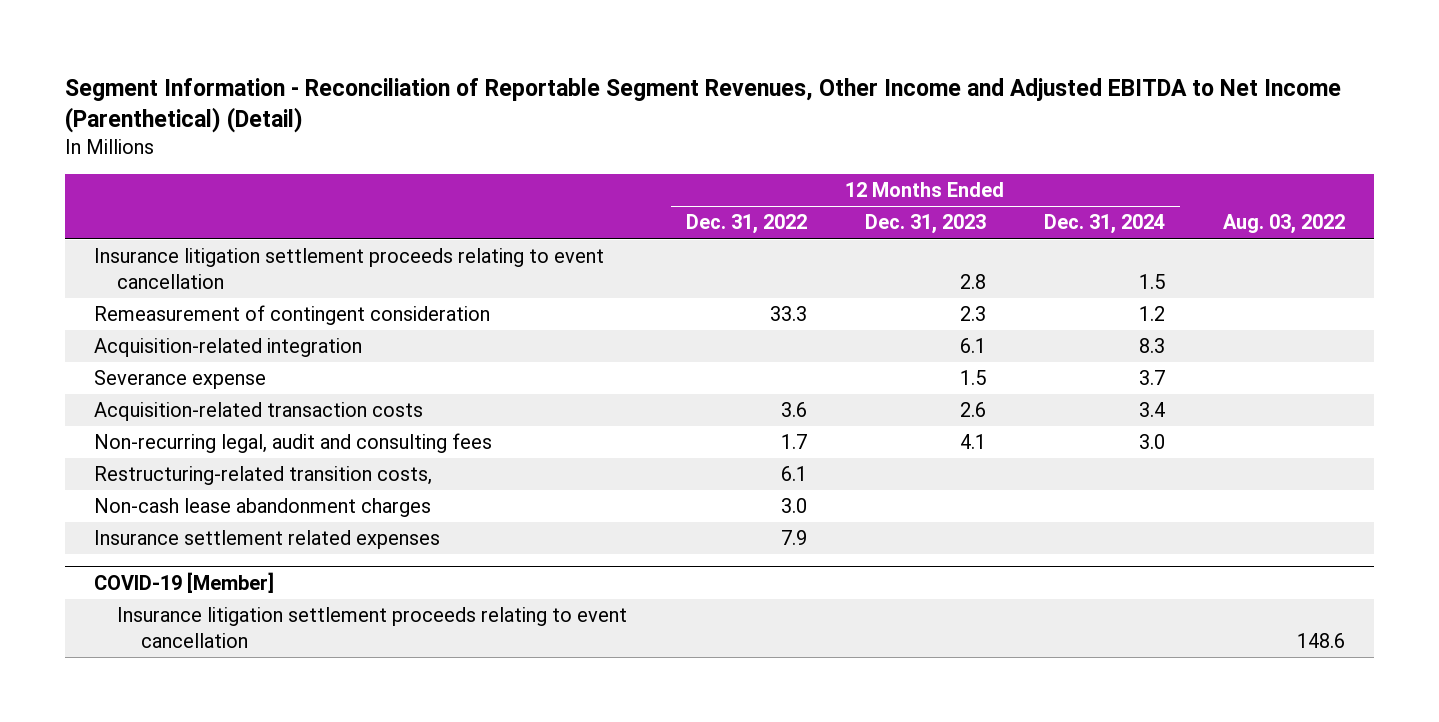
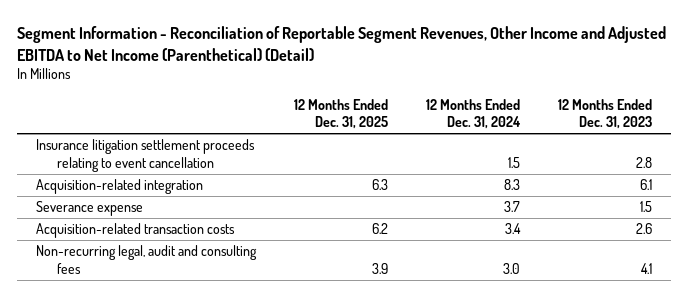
[685,214,807,235] Dec. 31, 2022 -> none
[1223,214,1346,235] Aug. 03, 2022 -> none
none -> [294,98,389,130] 12 Months Ended Dec. 31, 2025
[93,305,490,326] Remeasurement of contingent consideration -> none
[93,466,432,486] Restructuring-related transition costs, -> none
[93,498,431,518] Non-cash lease abandonment charges -> none
[93,530,440,550] Insurance settlement related expenses -> none
[93,572,274,594] COVID-19 [Member] -> none
[117,607,628,649] Insurance litigation settlement proceeds relating to event cancellation -> none

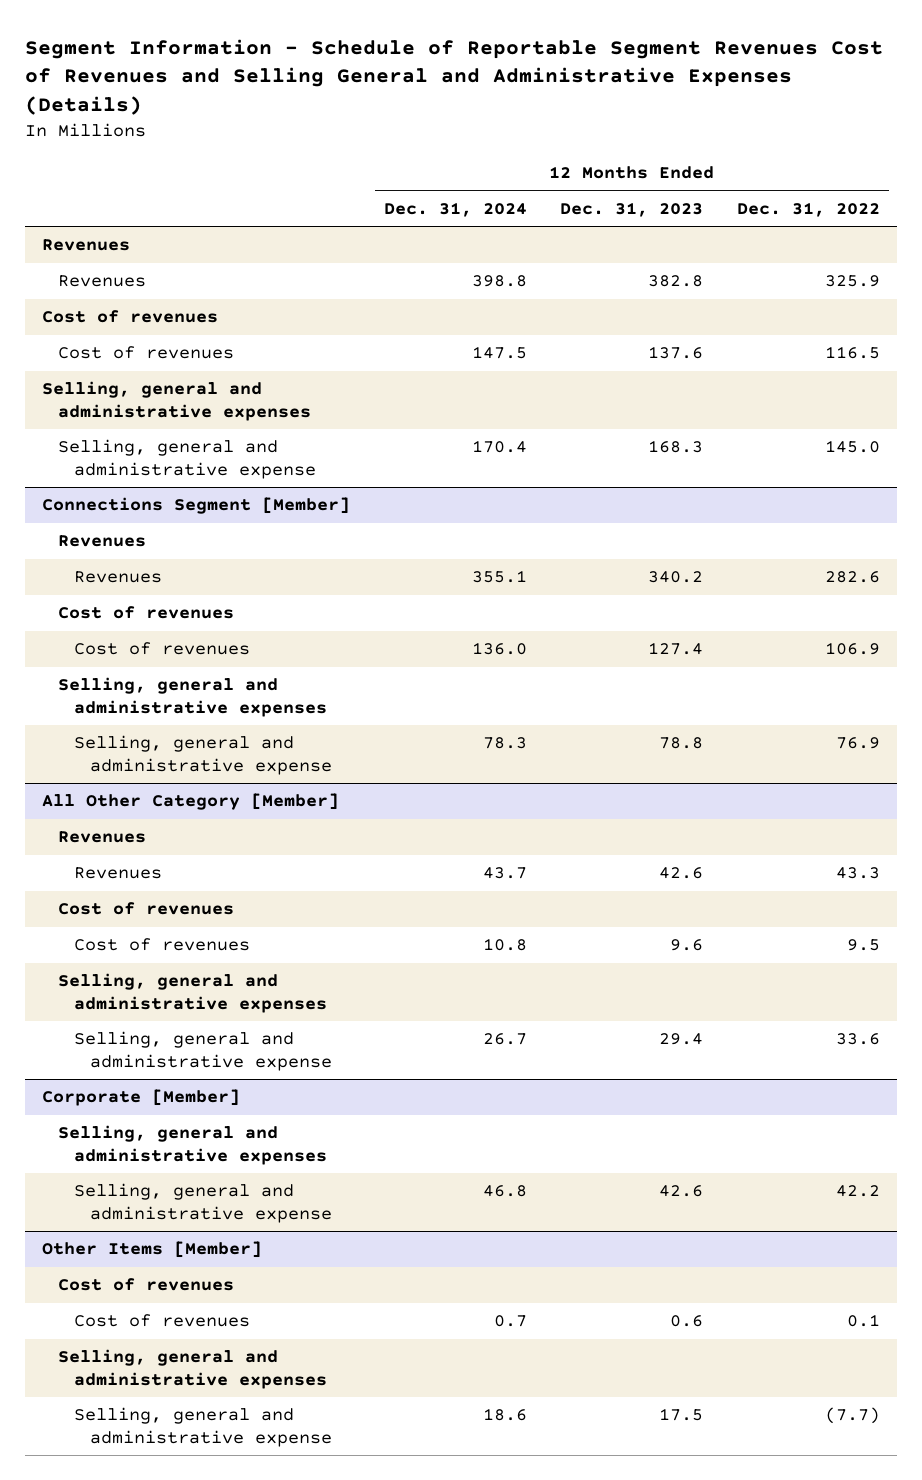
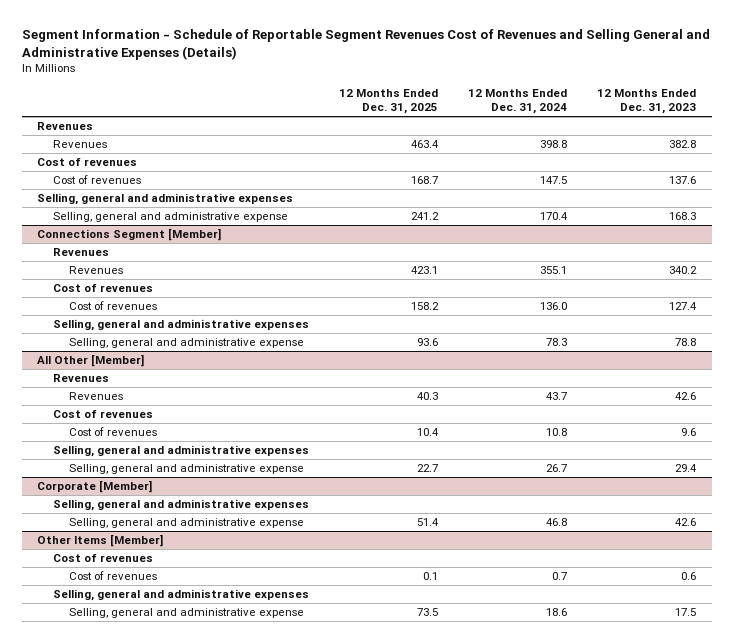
[737,201,881,217] Dec. 31, 2022 -> none
none -> [339,88,439,115] 12 Months Ended Dec. 31, 2025
[41,793,339,811] All Other Category [Member] -> [36,353,144,367] All Other [Member]

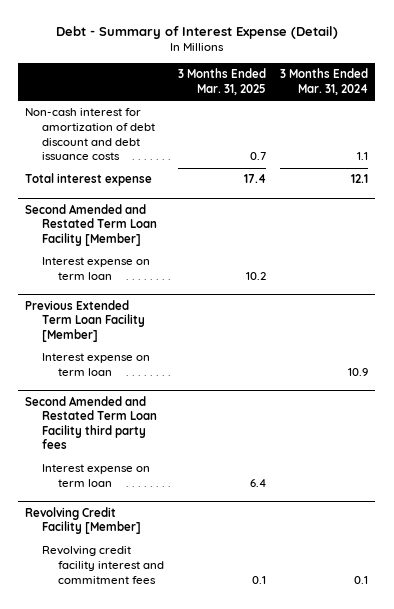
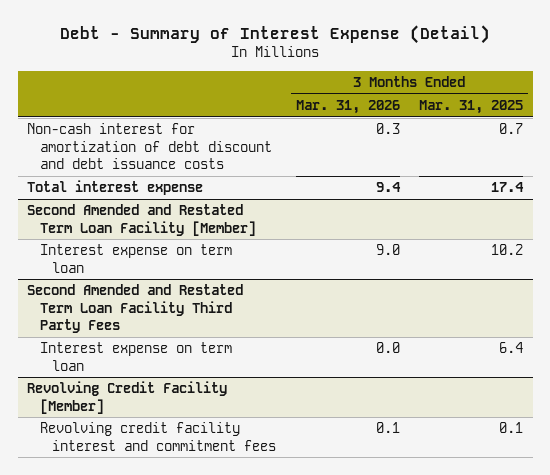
[280,68,369,95] 3 Months Ended Mar. 31, 2024 -> none
none -> [295,99,400,114] Mar. 31, 2026
[25,299,145,342] Previous Extended Term Loan Facility [Member] -> none
[41,353,150,377] Interest expense on term loan -> none
[25,395,157,450] Second Amended and Restated Term Loan Facility third party fees -> [27,284,244,333] Second Amended and Restated Term Loan Facility Third Party Fees

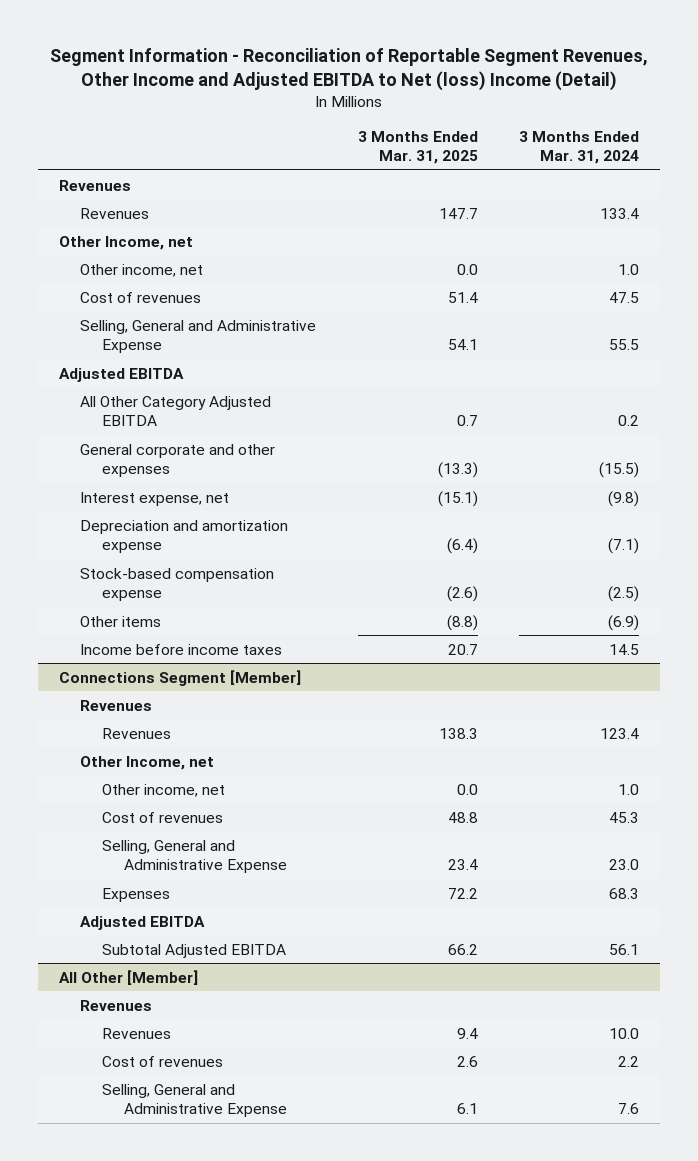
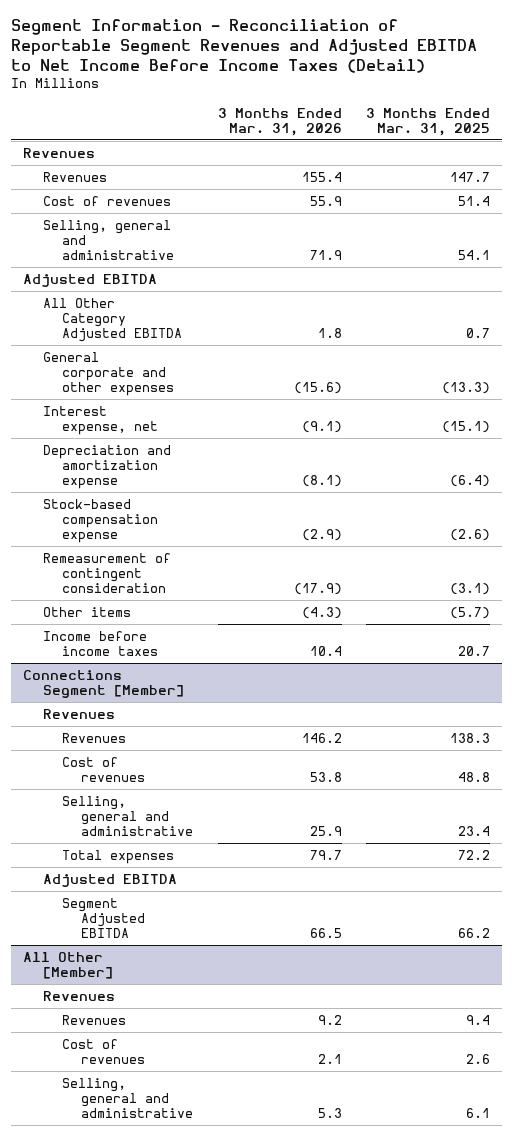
[49,48,648,91] Segment Information - Reconciliation of Reportable Segment Revenues, Other Income and Adjusted EBITDA to Net (loss) Income (Detail) -> [10,18,477,73] Segment Information - Reconciliation of Reportable Segment Revenues and Adjusted EBITDA to Net Income Before Income Taxes (Detail)
[519,130,640,165] 3 Months Ended Mar. 31, 2024 -> none
none -> [217,107,342,136] 3 Months Ended Mar. 31, 2026
[58,235,193,250] Other Income, net -> none
[80,263,204,277] Other income, net -> none
[80,319,317,353] Selling, General and Administrative Expense -> [42,219,174,260] Selling, general and administrative
none -> [42,552,171,593] Remeasurement of contingent consideration
[446,614,478,631] (8.8) -> [450,606,491,619] (5.7)
[80,755,215,770] Other Income, net -> none
[102,783,226,797] Other income, net -> none
[102,839,287,873] Selling, General and Administrative Expense -> [61,795,194,836] Selling, general and administrative
[102,887,171,902] Expenses -> [61,849,174,864] Total expenses
[102,943,287,958] Subtotal Adjusted EBITDA -> [61,897,146,938] Segment Adjusted EBITDA
[102,1083,287,1117] Selling, General and Administrative Expense -> [61,1077,194,1118] Selling, general and administrative

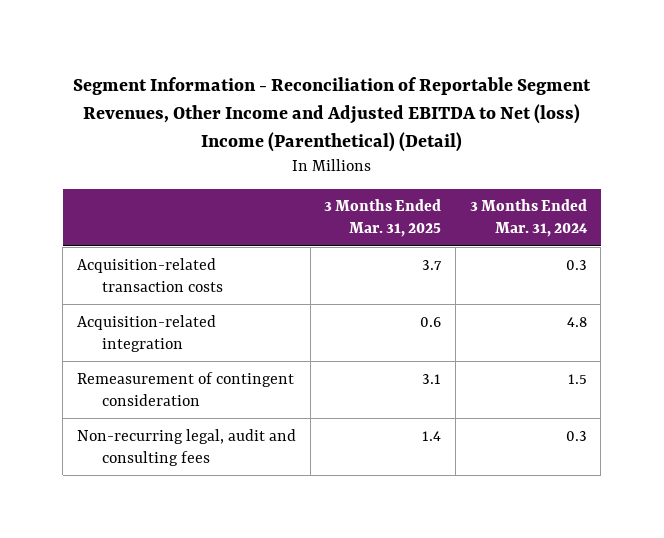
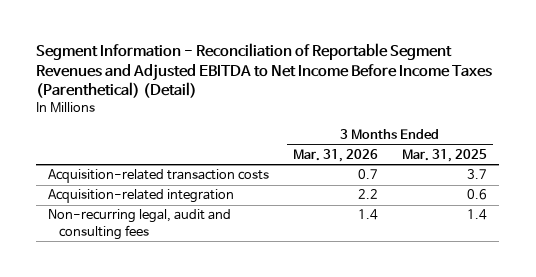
[72,76,591,152] Segment Information - Reconciliation of Reportable Segment Revenues, Other Income and Adjusted EBITDA to Net (loss) Income (Parenthetical) (Detail) -> [36,42,493,99] Segment Information - Reconciliation of Reportable Segment Revenues and Adjusted EBITDA to Net Income Before Income Taxes (Parenthetical) (Detail)
[469,199,588,238] 3 Months Ended Mar. 31, 2024 -> none
none -> [293,149,379,163] Mar. 31, 2026
[77,371,295,406] Remeasurement of contingent consideration -> none

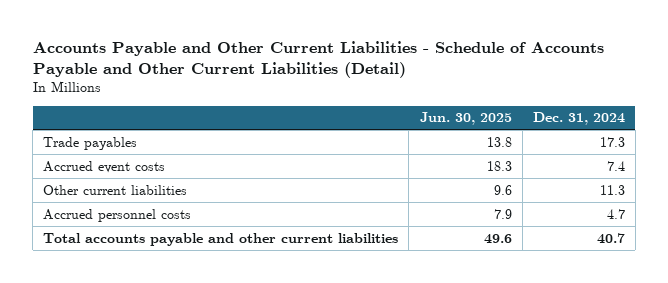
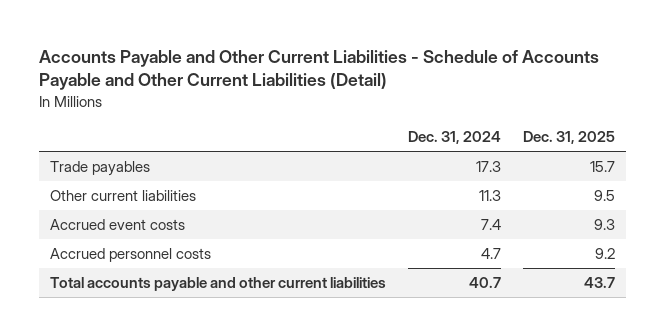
[419,112,512,126] Jun. 30, 2025 -> none
none -> [523,131,616,145] Dec. 31, 2025
[43,160,166,173] Accrued event costs -> [49,219,185,231] Accrued event costs

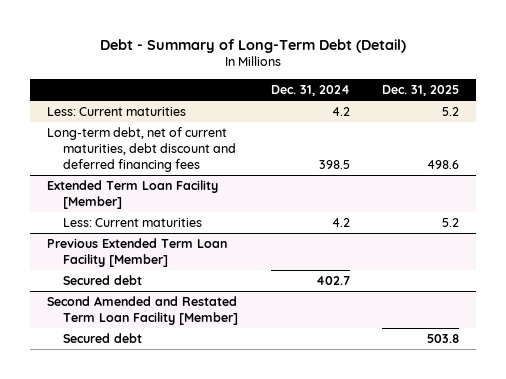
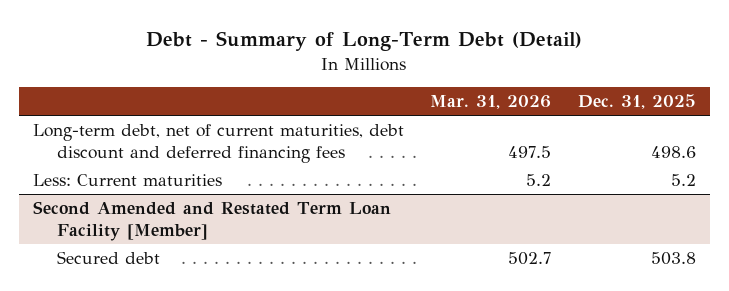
[270,84,350,96] Dec. 31, 2024 -> none
none -> [430,95,552,110] Mar. 31, 2026
[46,106,186,116] Less: Current maturities -> none
[46,179,218,209] Extended Term Loan Facility [Member] -> none
[46,237,227,267] Previous Extended Term Loan Facility [Member] -> none
[62,274,142,285] Secured debt -> none

